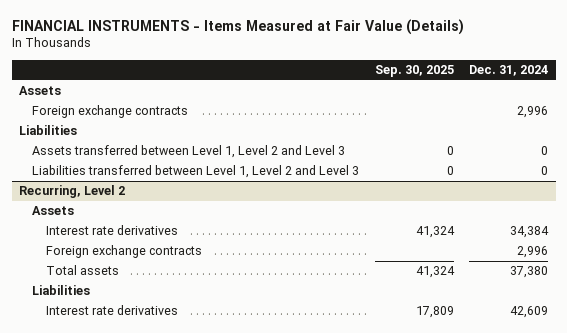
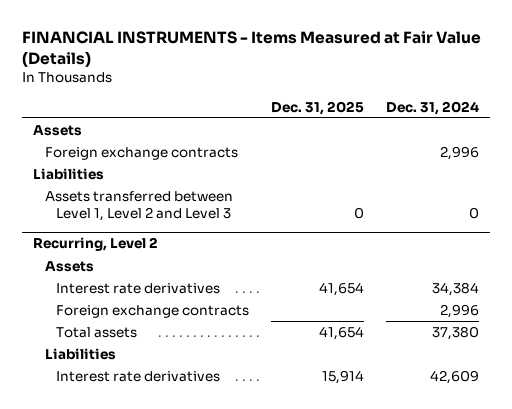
[374,64,454,77] Sep. 30, 2025 -> none
none -> [271,100,365,115] Dec. 31, 2025
[32,165,360,179] Liabilities transferred between Level 1, Level 2 and Level 3 -> none

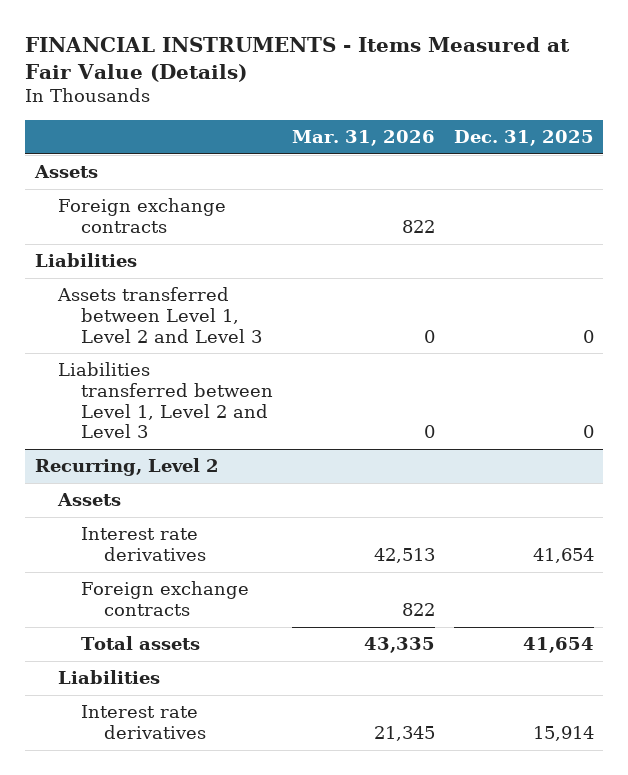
[386,100,480,115] Dec. 31, 2024 -> none
none -> [291,129,435,146] Mar. 31, 2026
none -> [57,362,273,439] Liabilities transferred between Level 1, Level 2 and Level 3

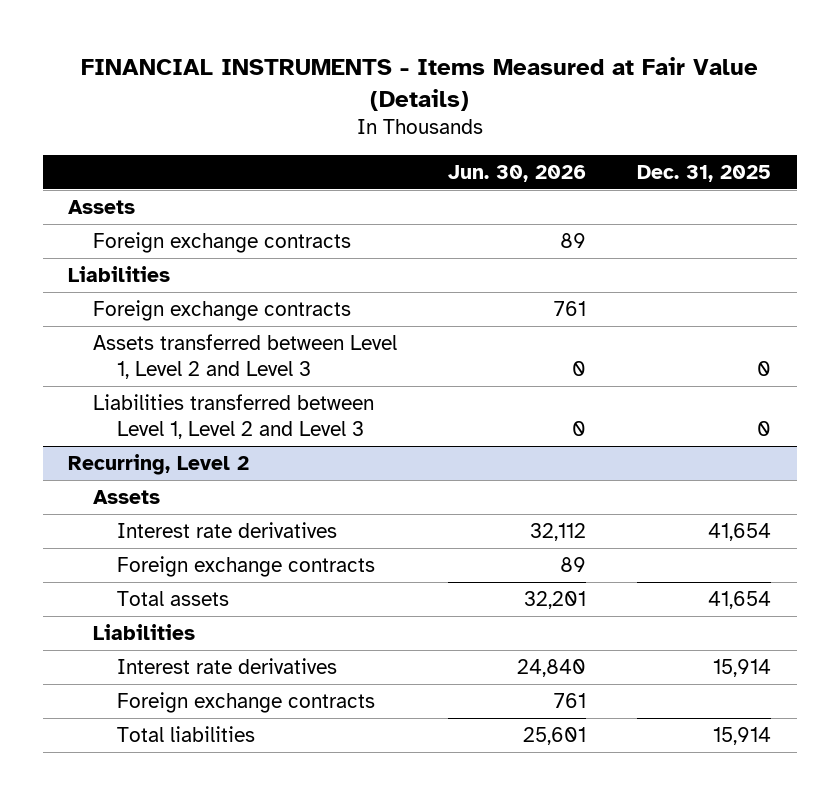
[291,129,435,146] Mar. 31, 2026 -> none
none -> [447,164,586,182] Jun. 30, 2026
none -> [92,299,351,321] Foreign exchange contracts
none -> [117,691,376,713] Foreign exchange contracts
none -> [117,725,256,742] Total liabilities

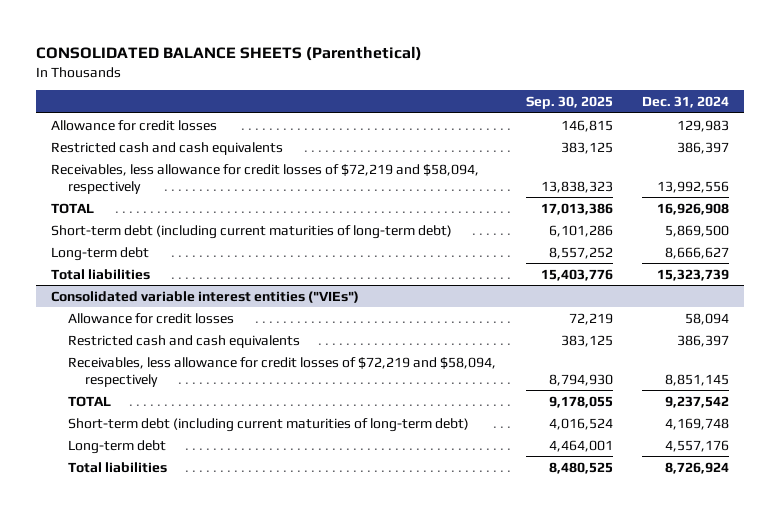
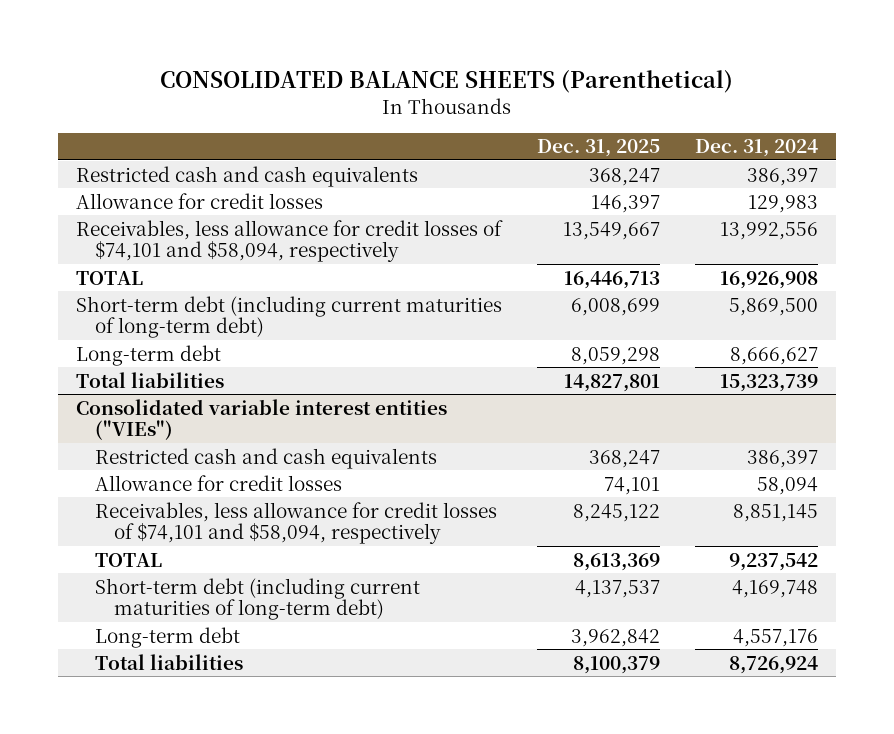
[525,96,613,110] Sep. 30, 2025 -> none
none -> [536,139,660,158] Dec. 31, 2025
[51,119,218,131] Allowance for credit losses -> [75,192,323,209] Allowance for credit losses
[51,163,480,194] Receivables, less allowance for credit losses of $72,219 and $58,094, respectively -> [75,219,503,263] Receivables, less allowance for credit losses of $74,101 and $58,094, respectively
[67,312,234,324] Allowance for credit losses -> [94,474,342,491] Allowance for credit losses
[67,356,496,387] Receivables, less allowance for credit losses of $72,219 and $58,094, respectively -> [94,501,497,545] Receivables, less allowance for credit losses of $74,101 and $58,094, respectively

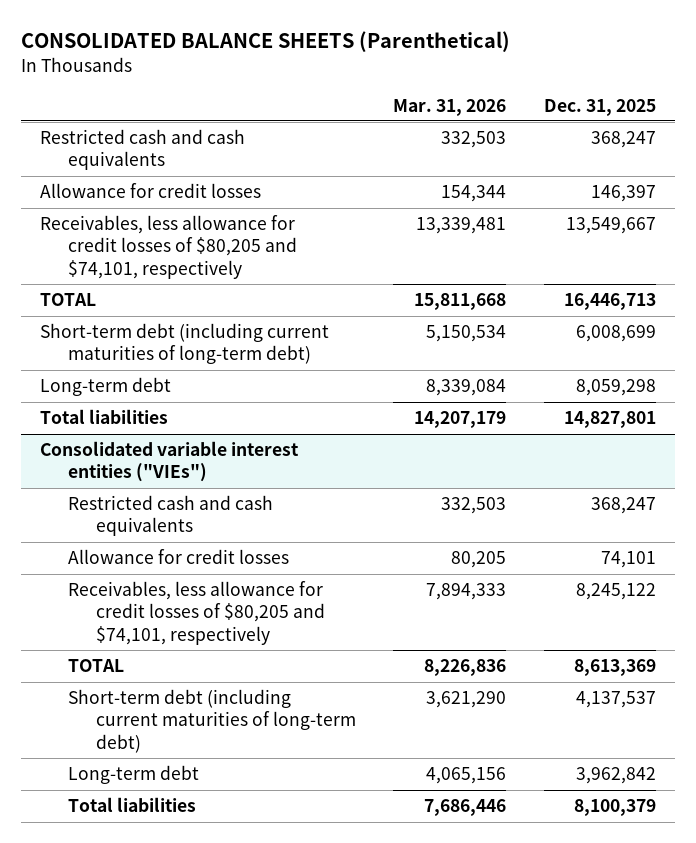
[695,139,819,158] Dec. 31, 2024 -> none
none -> [393,98,507,116] Mar. 31, 2026
[75,219,503,263] Receivables, less allowance for credit losses of $74,101 and $58,094, respectively -> [39,215,297,279] Receivables, less allowance for credit losses of $80,205 and $74,101, respectively
[94,501,497,545] Receivables, less allowance for credit losses of $74,101 and $58,094, respectively -> [67,581,325,645] Receivables, less allowance for credit losses of $80,205 and $74,101, respectively

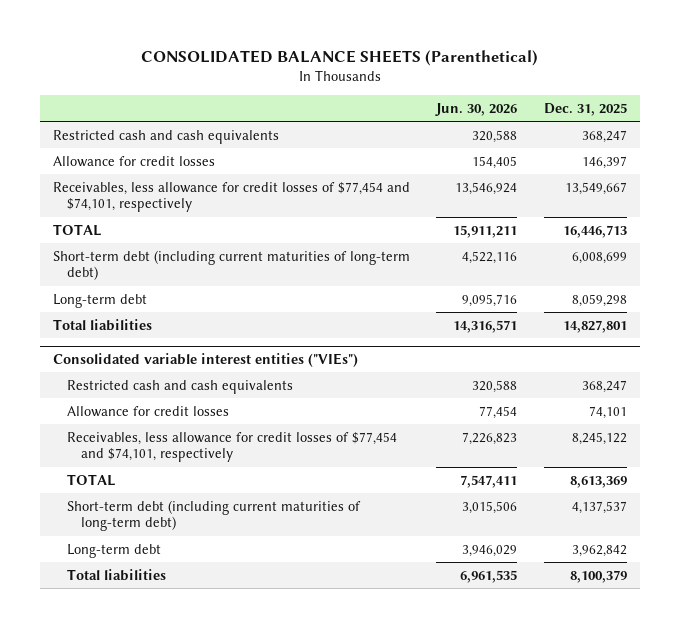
[393,98,507,116] Mar. 31, 2026 -> none
none -> [435,102,518,116] Jun. 30, 2026
[39,215,297,279] Receivables, less allowance for credit losses of $80,205 and $74,101, respectively -> [52,181,410,213] Receivables, less allowance for credit losses of $77,454 and $74,101, respectively
[67,581,325,645] Receivables, less allowance for credit losses of $80,205 and $74,101, respectively -> [66,431,397,463] Receivables, less allowance for credit losses of $77,454 and $74,101, respectively

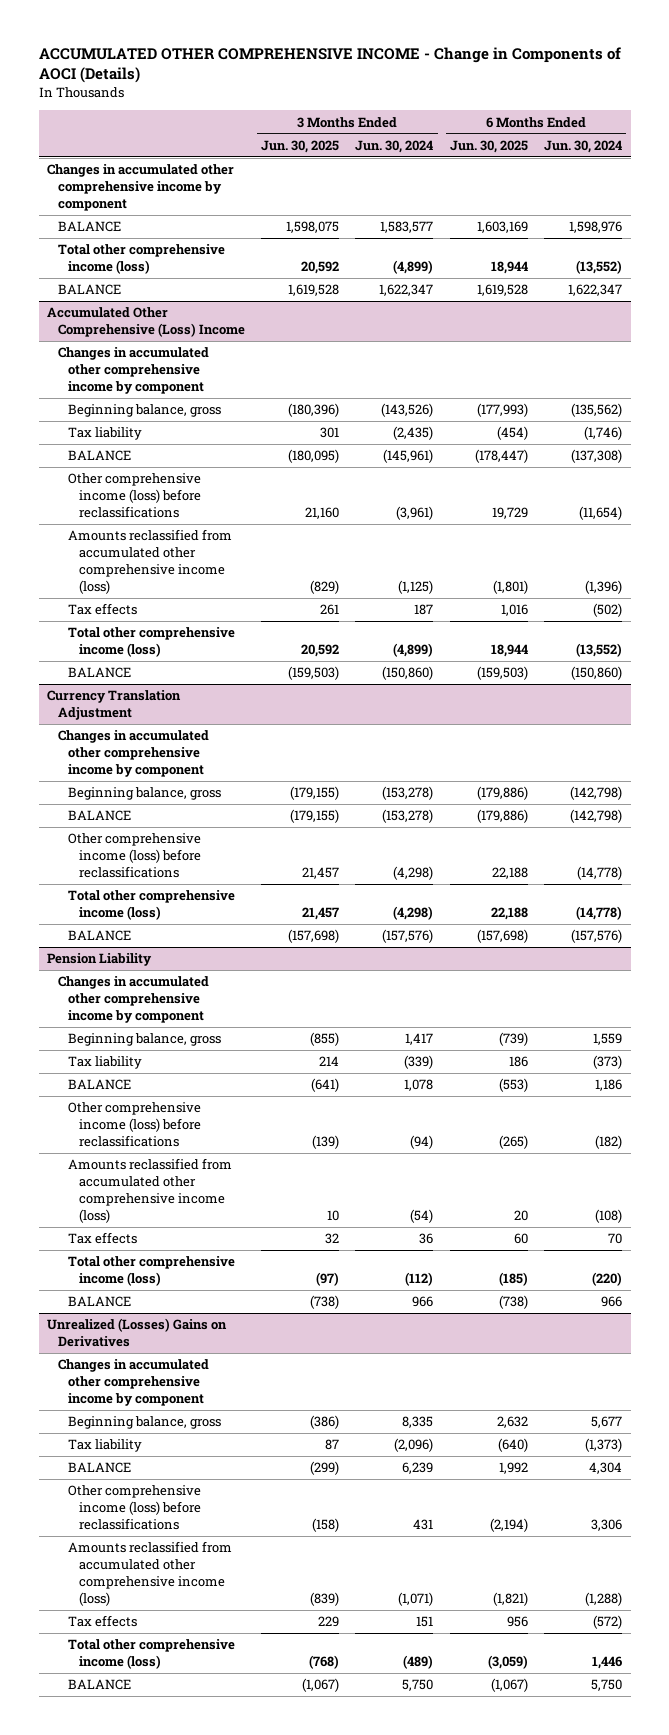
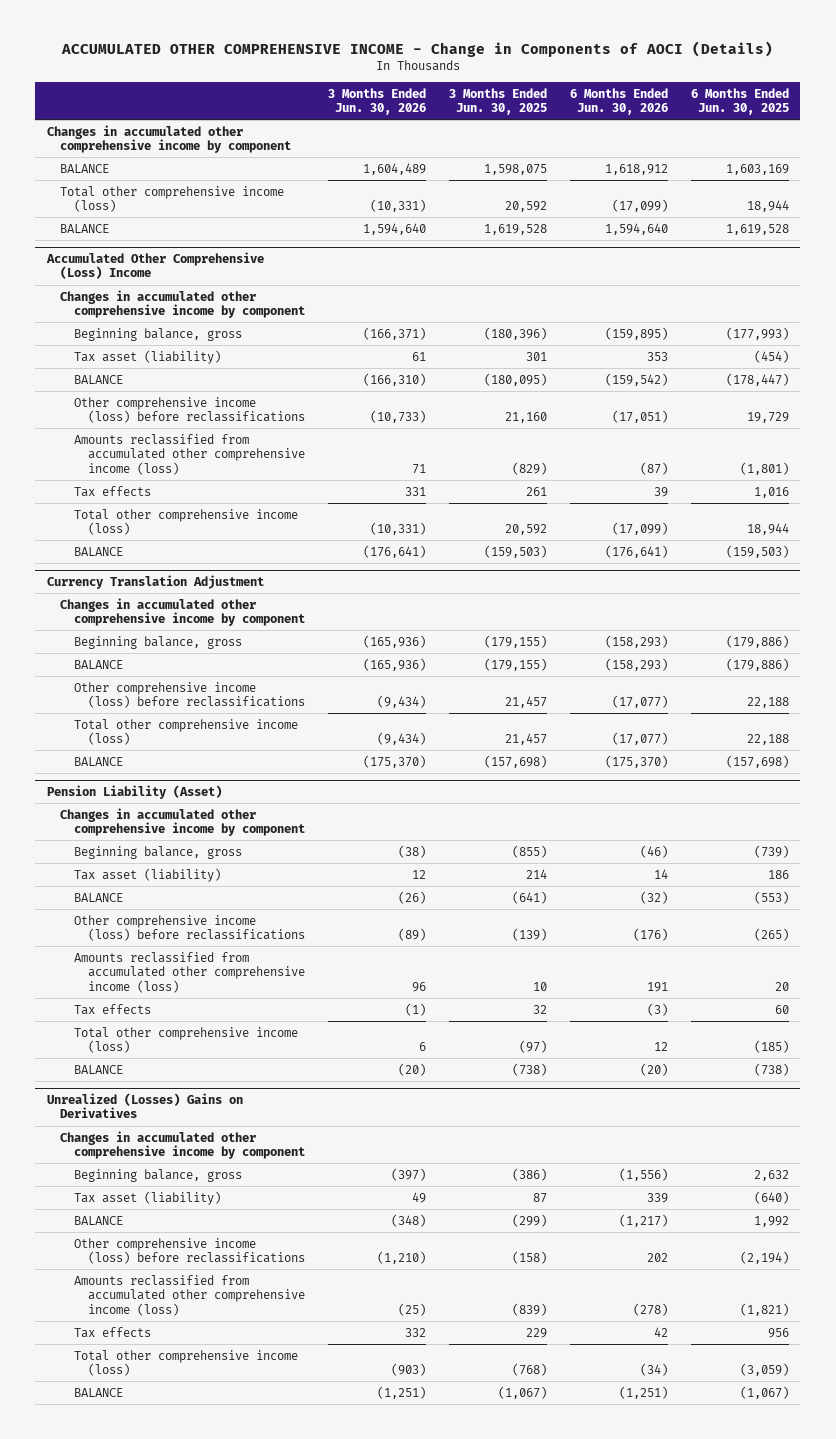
[355,139,434,153] Jun. 30, 2024 -> none
[544,139,623,153] Jun. 30, 2024 -> none
none -> [328,87,427,116] 3 Months Ended Jun. 30, 2026
none -> [569,87,668,116] 6 Months Ended Jun. 30, 2026
[68,427,143,441] Tax liability -> [74,349,222,364] Tax asset (liability)
[46,953,152,967] Pension Liability -> [46,784,222,799] Pension Liability (Asset)
[68,1056,143,1070] Tax liability -> [74,867,222,882] Tax asset (liability)
[68,1439,143,1453] Tax liability -> [74,1190,222,1205] Tax asset (liability)

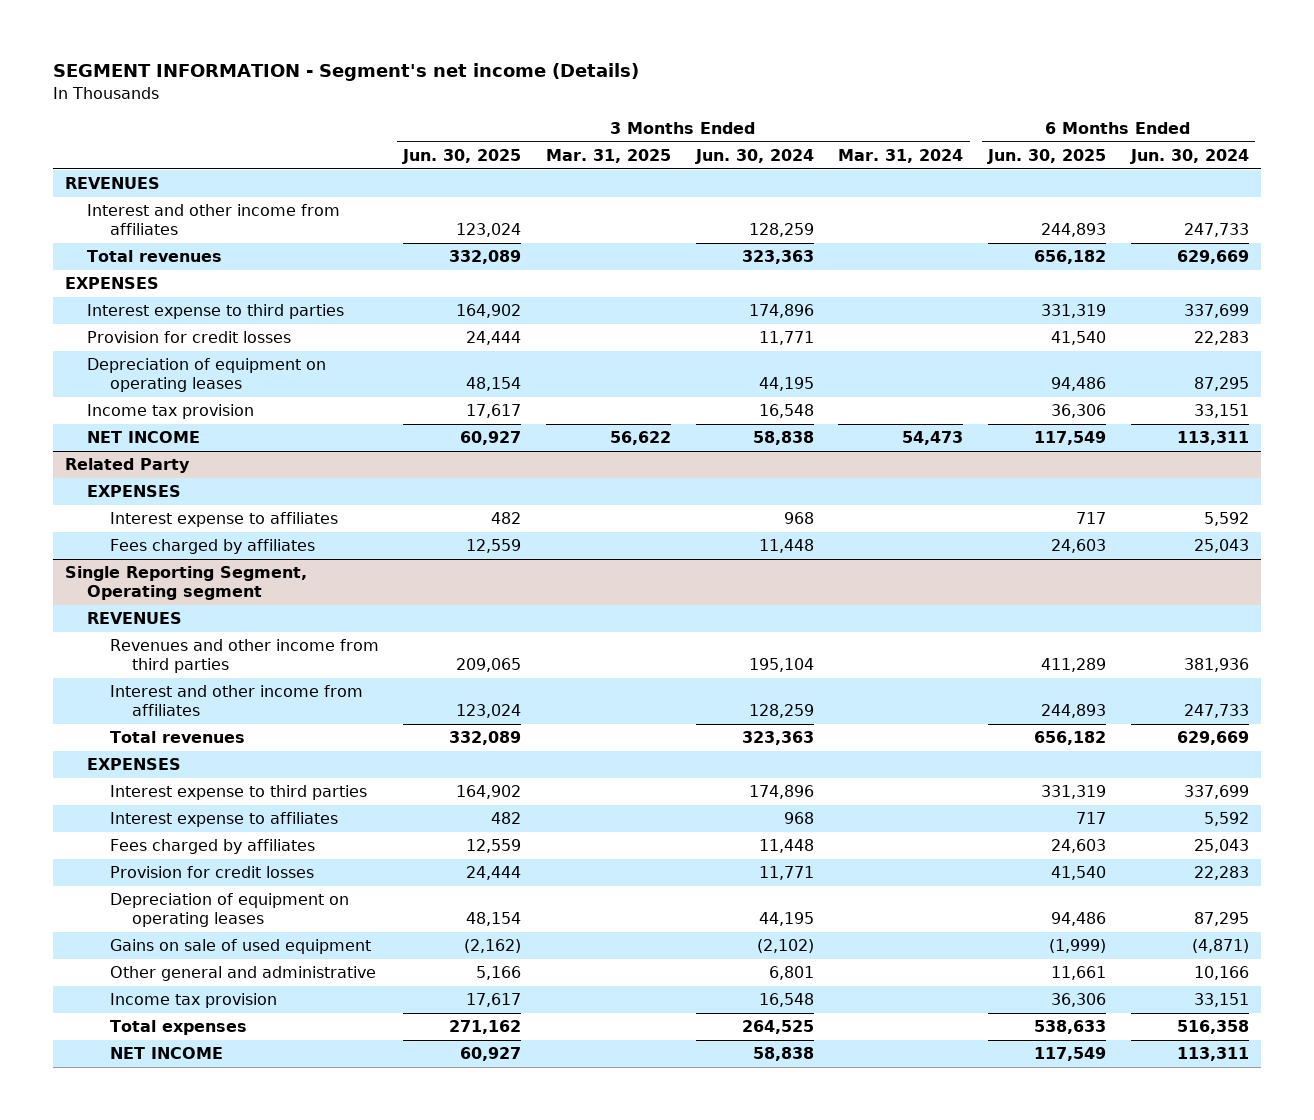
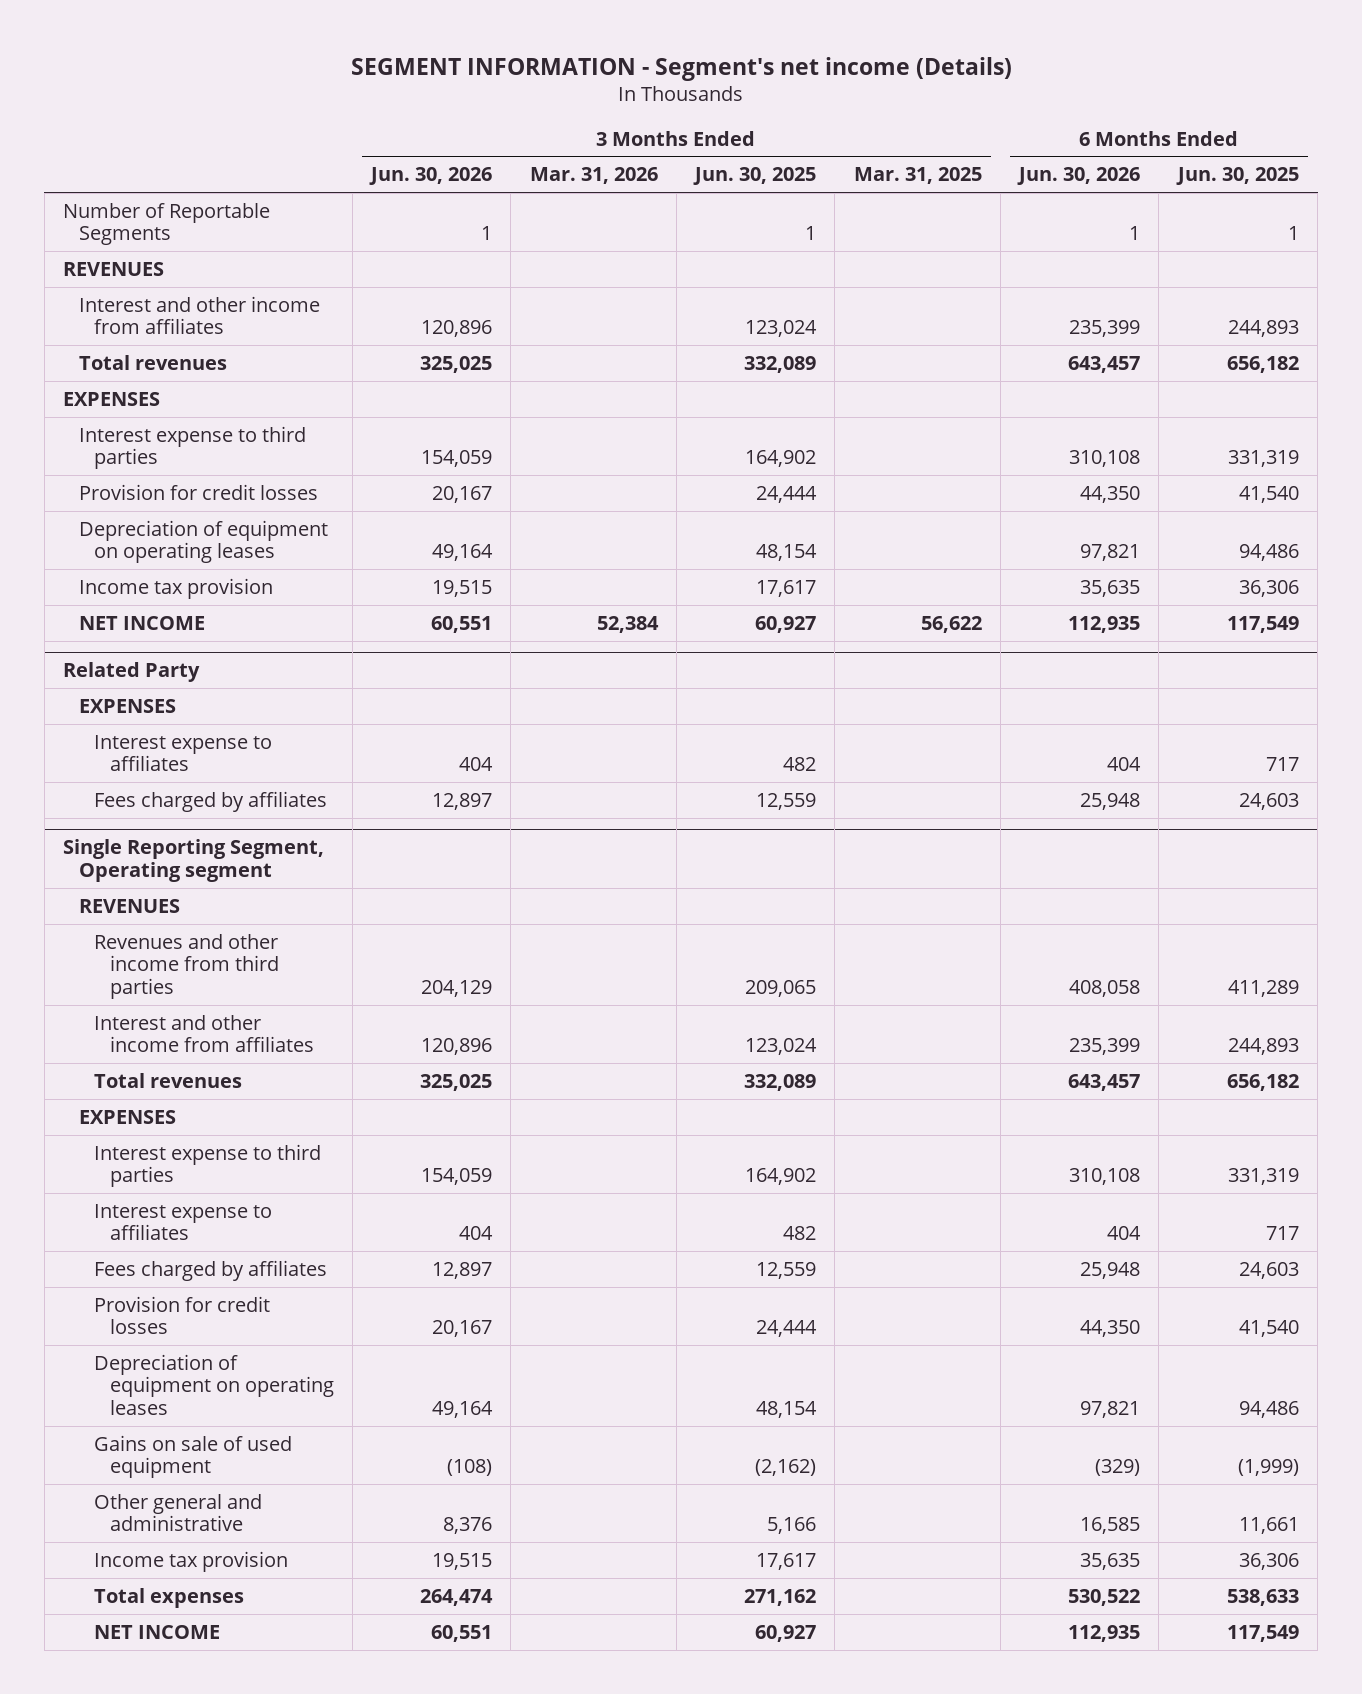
[694,148,814,164] Jun. 30, 2024 -> none
[838,148,964,163] Mar. 31, 2024 -> none
[1129,148,1249,164] Jun. 30, 2024 -> none
none -> [369,167,493,186] Jun. 30, 2026
none -> [529,167,658,185] Mar. 31, 2026
none -> [1017,167,1141,186] Jun. 30, 2026
none -> [63,202,271,246] Number of Reportable Segments

